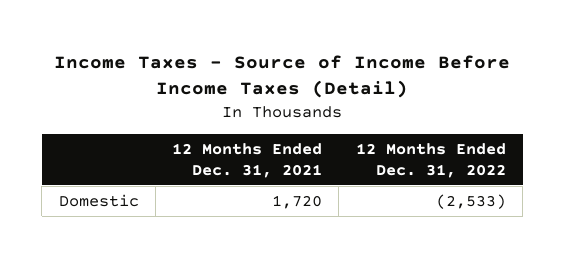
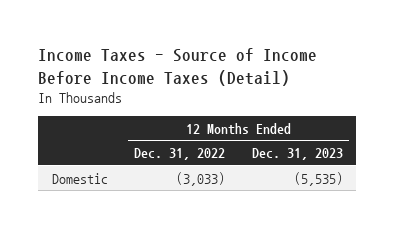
[172,142,323,178] 12 Months Ended Dec. 31, 2021 -> none
none -> [251,147,343,160] Dec. 31, 2023
[435,194,506,210] (2,533) -> [176,171,226,186] (3,033)

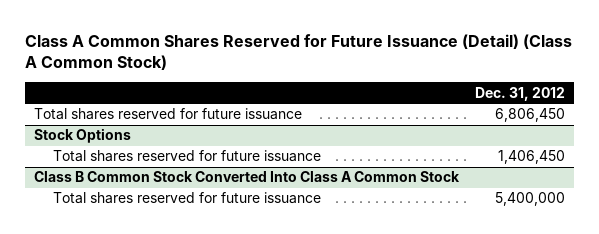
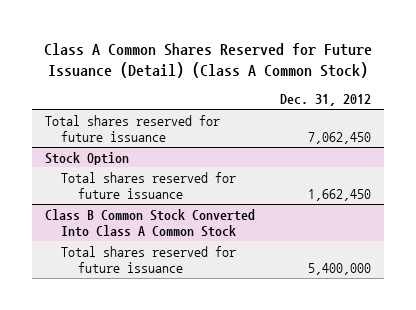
[495,108,566,123] 6,806,450 -> [308,132,372,145] 7,062,450
[33,128,131,144] Stock Options -> [44,151,129,165] Stock Option
[498,150,566,165] 1,406,450 -> [308,189,372,202] 1,662,450

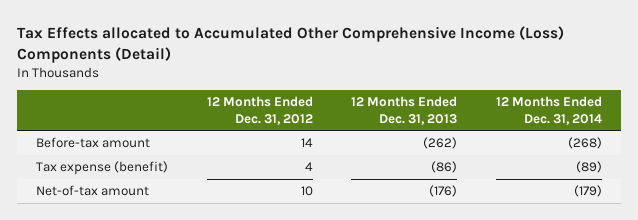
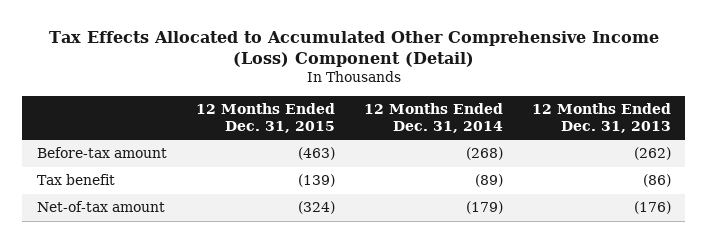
[17,25,565,63] Tax Effects allocated to Accumulated Other Comprehensive Income (Loss) Components (Detail) -> [48,31,659,68] Tax Effects Allocated to Accumulated Other Comprehensive Income (Loss) Component (Detail)
[206,96,313,125] 12 Months Ended Dec. 31, 2012 -> none
none -> [195,103,335,134] 12 Months Ended Dec. 31, 2015
[36,161,169,176] Tax expense (benefit) -> [36,174,115,186] Tax benefit

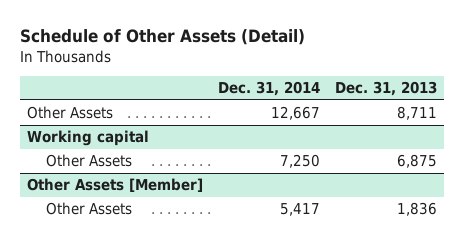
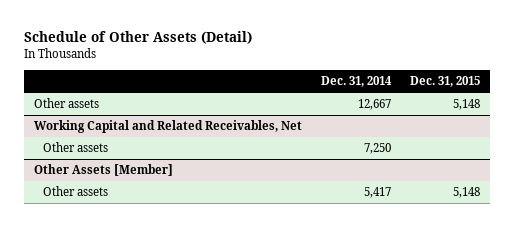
[334,81,437,97] Dec. 31, 2013 -> none
none -> [410,76,481,88] Dec. 31, 2015
[27,106,114,120] Other Assets -> [33,98,99,109] Other assets
[27,130,150,147] Working capital -> [33,120,302,134] Working Capital and Related Receivables, Net
[45,154,132,168] Other Assets -> [42,142,108,153] Other assets
[45,202,132,216] Other Assets -> [42,186,108,197] Other assets

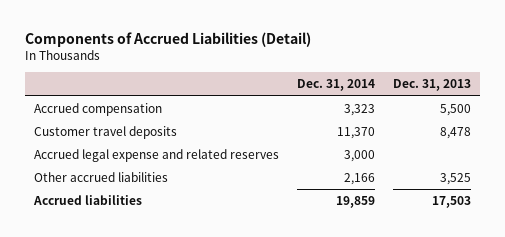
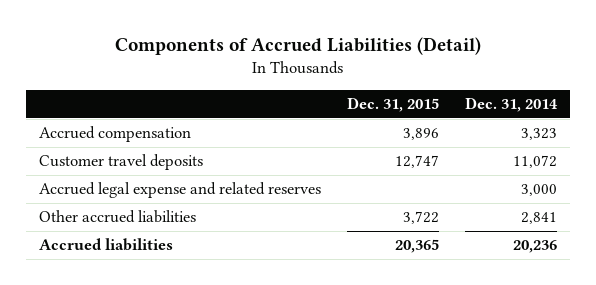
[393,79,472,92] Dec. 31, 2013 -> none
none -> [346,97,439,113] Dec. 31, 2015
[337,127,376,140] 11,370 -> [512,155,557,169] 11,072
[344,173,376,186] 2,166 -> [520,212,557,225] 2,841
[336,196,376,209] 19,859 -> [512,240,557,254] 20,236

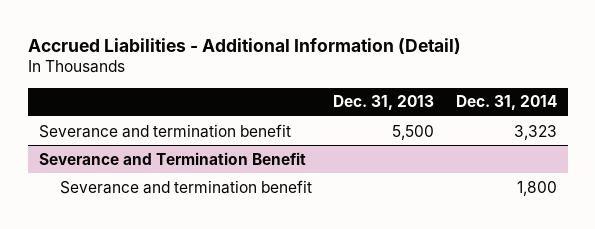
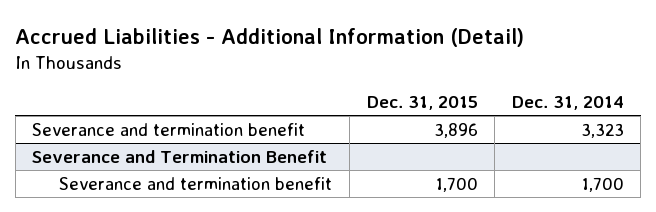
[333,95,435,111] Dec. 31, 2013 -> none
none -> [366,95,478,110] Dec. 31, 2015
[516,180,557,196] 1,800 -> [580,177,624,193] 1,700

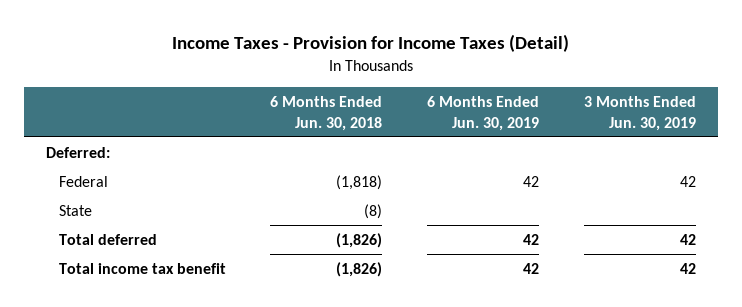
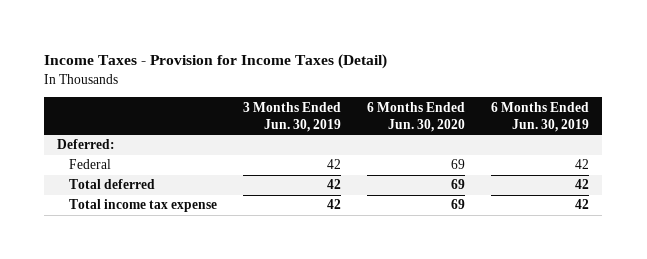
[270,96,383,131] 6 Months Ended Jun. 30, 2018 -> none
none -> [367,101,466,132] 6 Months Ended Jun. 30, 2020
[58,204,92,216] State -> none
[58,262,226,274] Total income tax benefit -> [68,199,217,213] Total income tax expense

